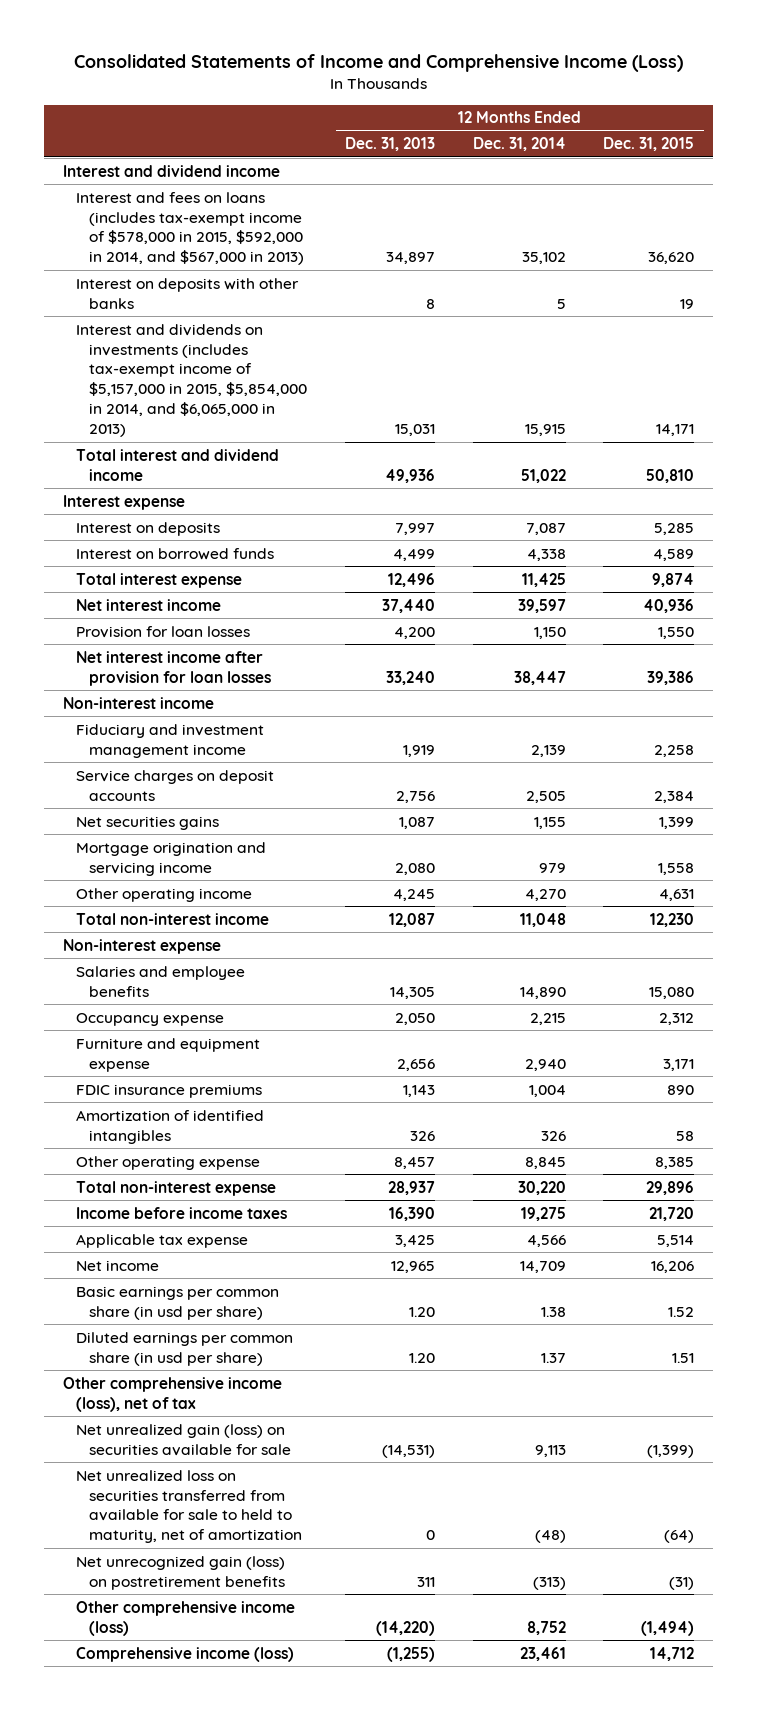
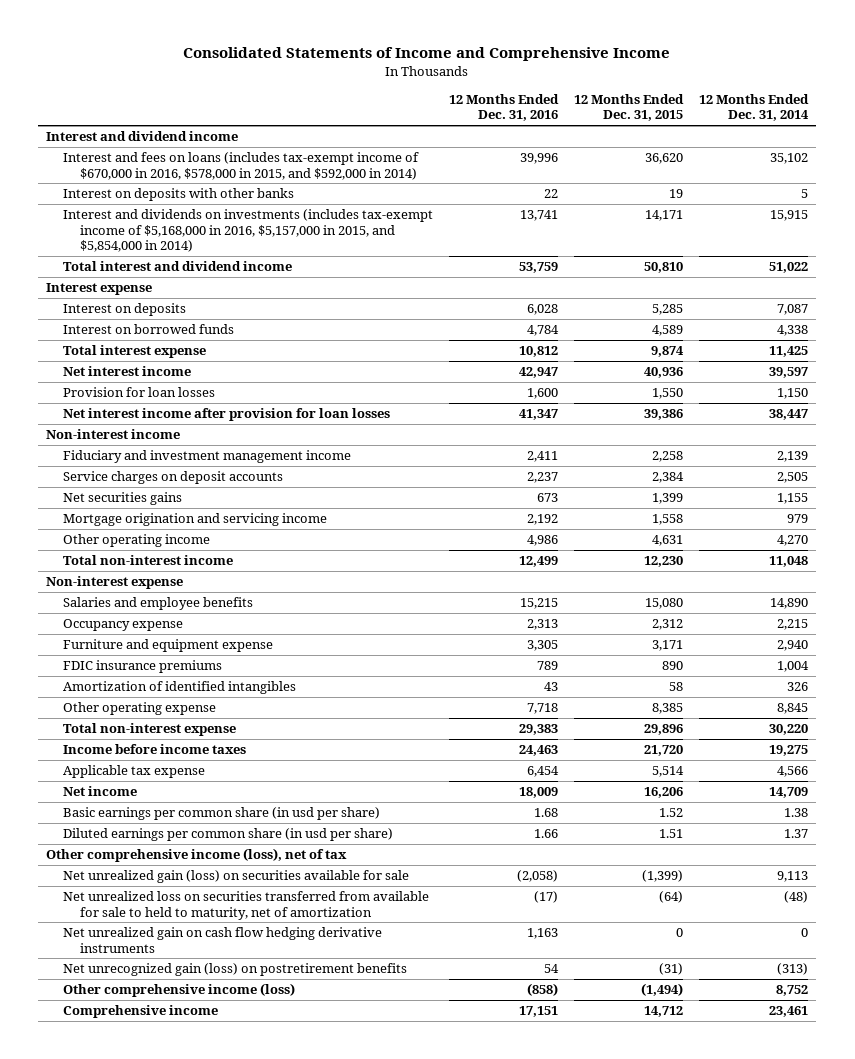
[73,54,683,73] Consolidated Statements of Income and Comprehensive Income (Loss) -> [183,47,671,62] Consolidated Statements of Income and Comprehensive Income
[345,137,436,152] Dec. 31, 2013 -> none
none -> [449,93,560,122] 12 Months Ended Dec. 31, 2016
[76,191,305,266] Interest and fees on loans (includes tax-exempt income of $578,000 in 2015, $592,000 in 2014, and $567,000 in 2013) -> [63,152,420,180] Interest and fees on loans (includes tax-exempt income of $670,000 in 2016, $578,000 in 2015, and $592,000 in 2014)
[76,323,308,438] Interest and dividends on investments (includes tax-exempt income of $5,157,000 in 2015, $5,854,000 in 2014, and $6,065,000 in 2013) -> [63,209,434,252] Interest and dividends on investments (includes tax-exempt income of $5,168,000 in 2016, $5,157,000 in 2015, and $5,854,000 in 2014)
none -> [63,927,383,953] Net unrealized gain on cash flow hedging derivative instruments
[76,1646,295,1662] Comprehensive income (loss) -> [63,1005,219,1019] Comprehensive income

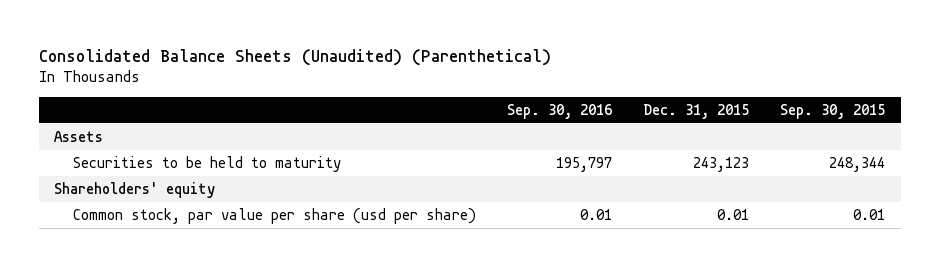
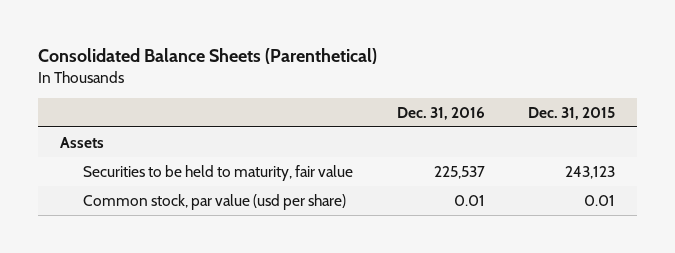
[38,48,551,66] Consolidated Balance Sheets (Unaudited) (Parenthetical) -> [37,47,377,64] Consolidated Balance Sheets (Parenthetical)
[507,103,613,119] Sep. 30, 2016 -> none
[780,103,886,119] Sep. 30, 2015 -> none
none -> [396,107,485,121] Dec. 31, 2016
[54,182,216,199] Shareholders' equity -> none
[72,156,341,173] Securities to be held to maturity -> [82,164,353,181] Securities to be held to maturity, fair value
[72,208,476,225] Common stock, par value per share (usd per share) -> [82,193,346,210] Common stock, par value (usd per share)

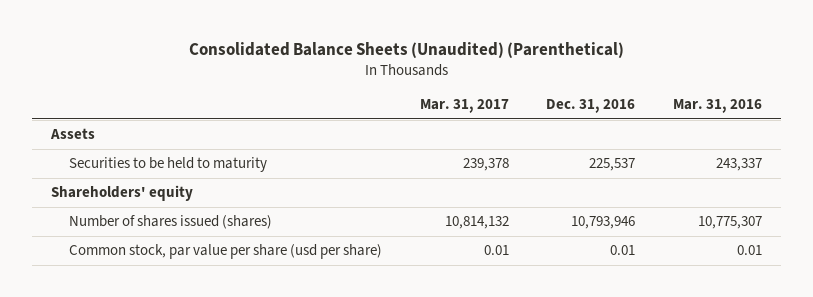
[37,47,377,64] Consolidated Balance Sheets (Parenthetical) -> [188,42,624,59] Consolidated Balance Sheets (Unaudited) (Parenthetical)
[528,107,616,121] Dec. 31, 2015 -> none
none -> [419,99,509,114] Mar. 31, 2017
none -> [673,99,763,114] Mar. 31, 2016
[82,164,353,181] Securities to be held to maturity, fair value -> [68,157,267,173] Securities to be held to maturity
none -> [51,185,194,202] Shareholders' equity
none -> [68,215,272,230] Number of shares issued (shares)
[82,193,346,210] Common stock, par value (usd per share) -> [68,244,382,260] Common stock, par value per share (usd per share)

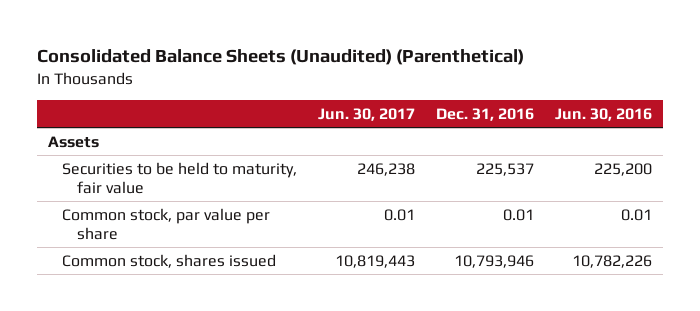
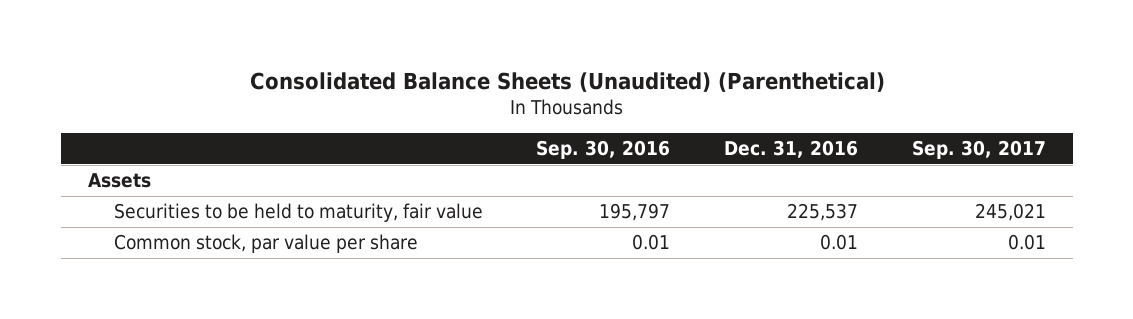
[318,107,416,121] Jun. 30, 2017 -> none
[555,107,653,121] Jun. 30, 2016 -> none
none -> [536,140,671,160] Sep. 30, 2016
none -> [911,140,1046,160] Sep. 30, 2017
[62,253,277,268] Common stock, shares issued -> none

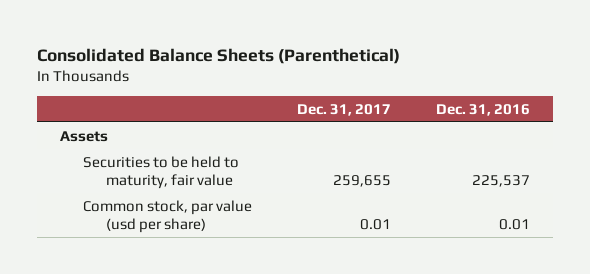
[249,72,885,93] Consolidated Balance Sheets (Unaudited) (Parenthetical) -> [37,47,401,64] Consolidated Balance Sheets (Parenthetical)
[536,140,671,160] Sep. 30, 2016 -> none
[911,140,1046,160] Sep. 30, 2017 -> none
none -> [297,103,392,116] Dec. 31, 2017
[113,234,418,254] Common stock, par value per share -> [82,199,252,234] Common stock, par value (usd per share)

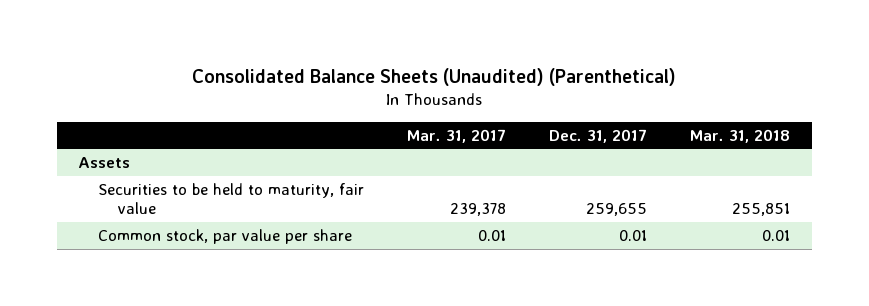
[37,47,401,64] Consolidated Balance Sheets (Parenthetical) -> [192,67,677,86] Consolidated Balance Sheets (Unaudited) (Parenthetical)
[436,103,531,116] Dec. 31, 2016 -> none
none -> [407,128,507,143] Mar. 31, 2017
none -> [690,128,791,143] Mar. 31, 2018
[82,199,252,234] Common stock, par value (usd per share) -> [98,228,353,244] Common stock, par value per share

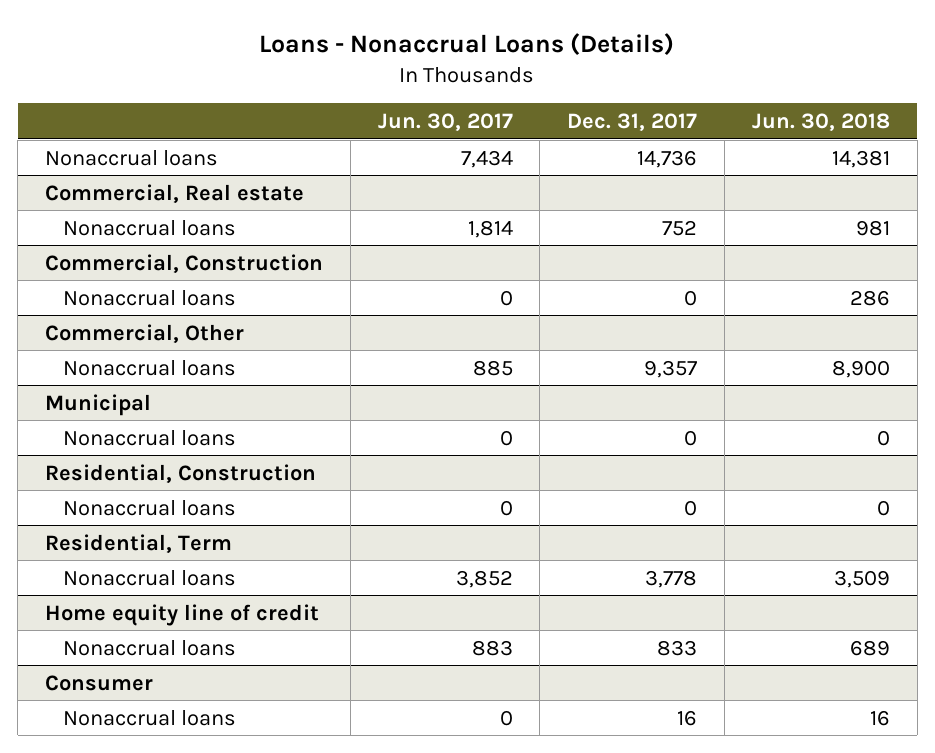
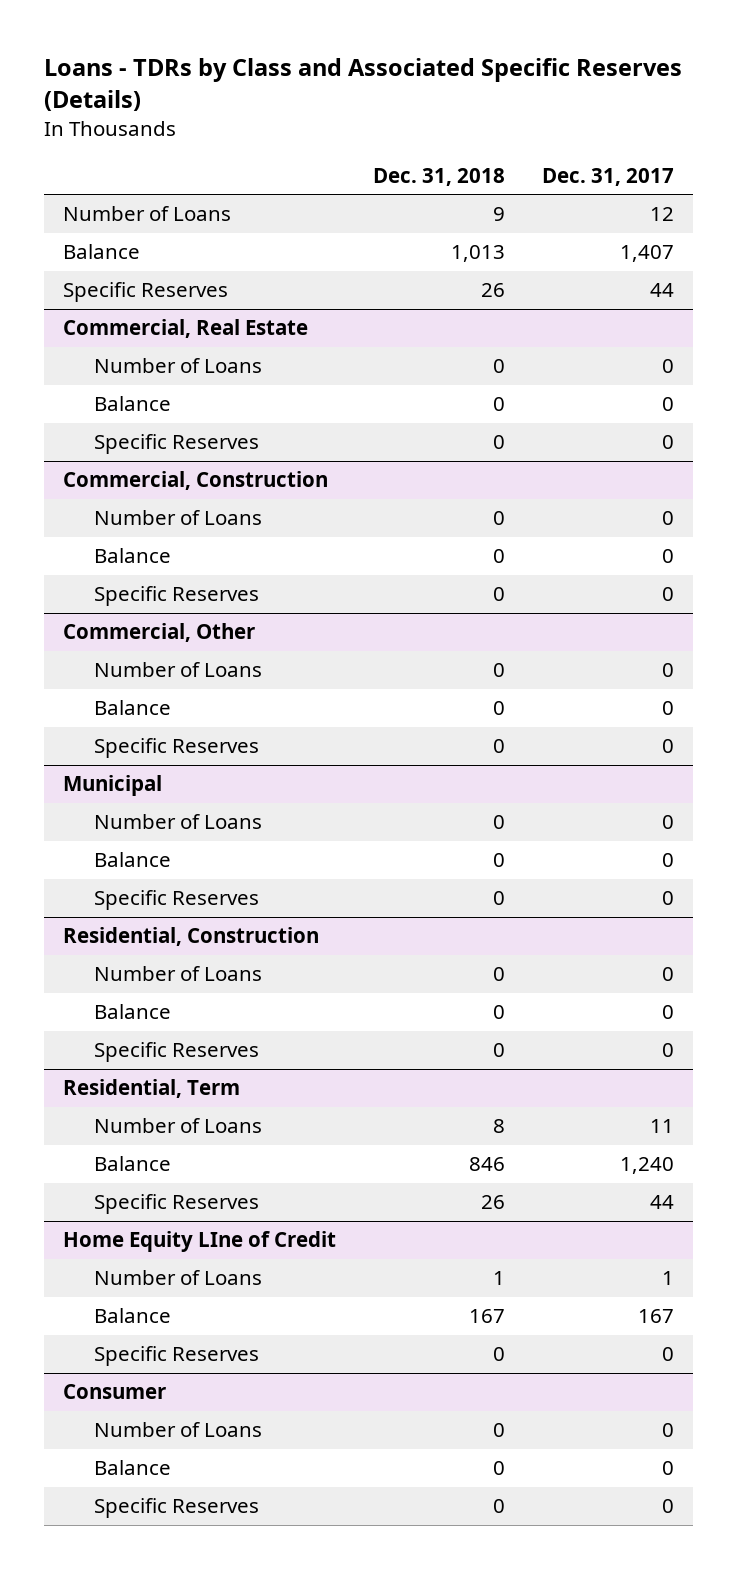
[259,32,675,55] Loans - Nonaccrual Loans (Details) -> [44,58,683,112] Loans - TDRs by Class and Associated Specific Reserves (Details)
[377,112,513,131] Jun. 30, 2017 -> none
[751,112,890,131] Jun. 30, 2018 -> none
none -> [373,167,506,186] Dec. 31, 2018
[45,149,219,166] Nonaccrual loans -> none
[63,219,237,236] Nonaccrual loans -> none
none -> [62,206,231,222] Number of Loans
none -> [62,244,140,260] Balance
none -> [62,282,228,303] Specific Reserves
[45,183,305,203] Commercial, Real estate -> [62,319,308,339] Commercial, Real Estate
none -> [93,358,262,374] Number of Loans
none -> [93,396,171,412] Balance
none -> [93,434,259,455] Specific Reserves
[63,289,237,306] Nonaccrual loans -> none
none -> [93,510,262,526] Number of Loans
none -> [93,548,171,564] Balance
none -> [93,586,259,607] Specific Reserves
[63,359,237,376] Nonaccrual loans -> none
none -> [93,662,262,678] Number of Loans
none -> [93,700,171,716] Balance
none -> [93,738,259,759] Specific Reserves
[63,429,237,446] Nonaccrual loans -> none
none -> [93,814,262,830] Number of Loans
none -> [93,852,171,868] Balance
none -> [93,890,259,911] Specific Reserves
[63,499,237,516] Nonaccrual loans -> none
none -> [93,966,262,982] Number of Loans
none -> [93,1004,171,1020] Balance
none -> [93,1042,259,1063] Specific Reserves
[63,569,237,586] Nonaccrual loans -> none
[63,639,237,656] Nonaccrual loans -> none
none -> [93,1118,262,1134] Number of Loans
none -> [93,1156,171,1172] Balance
none -> [93,1194,259,1215] Specific Reserves
[45,603,320,626] Home equity line of credit -> [62,1231,336,1253] Home Equity LIne of Credit
none -> [93,1270,262,1286] Number of Loans
none -> [93,1308,171,1324] Balance
none -> [93,1346,259,1367] Specific Reserves
[63,709,237,726] Nonaccrual loans -> none
none -> [93,1422,262,1438] Number of Loans
none -> [93,1460,171,1476] Balance
none -> [93,1498,259,1519] Specific Reserves

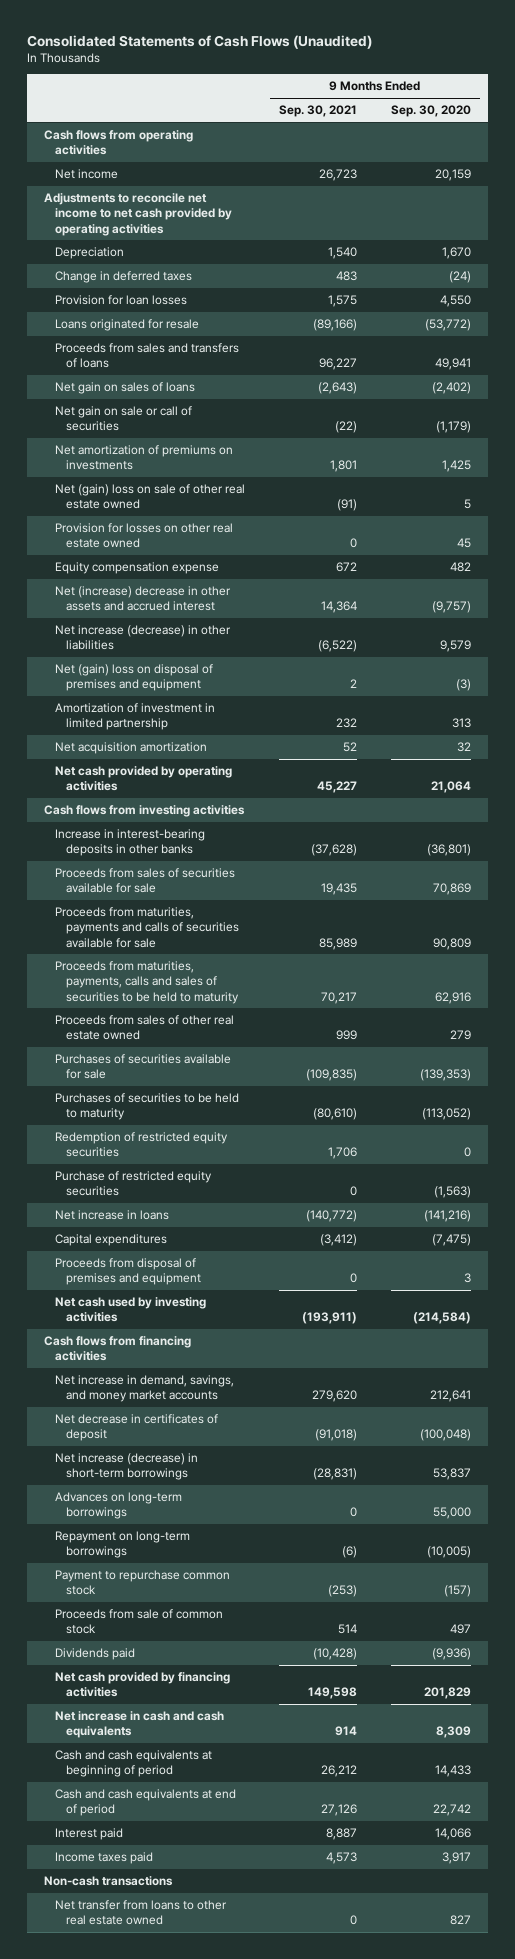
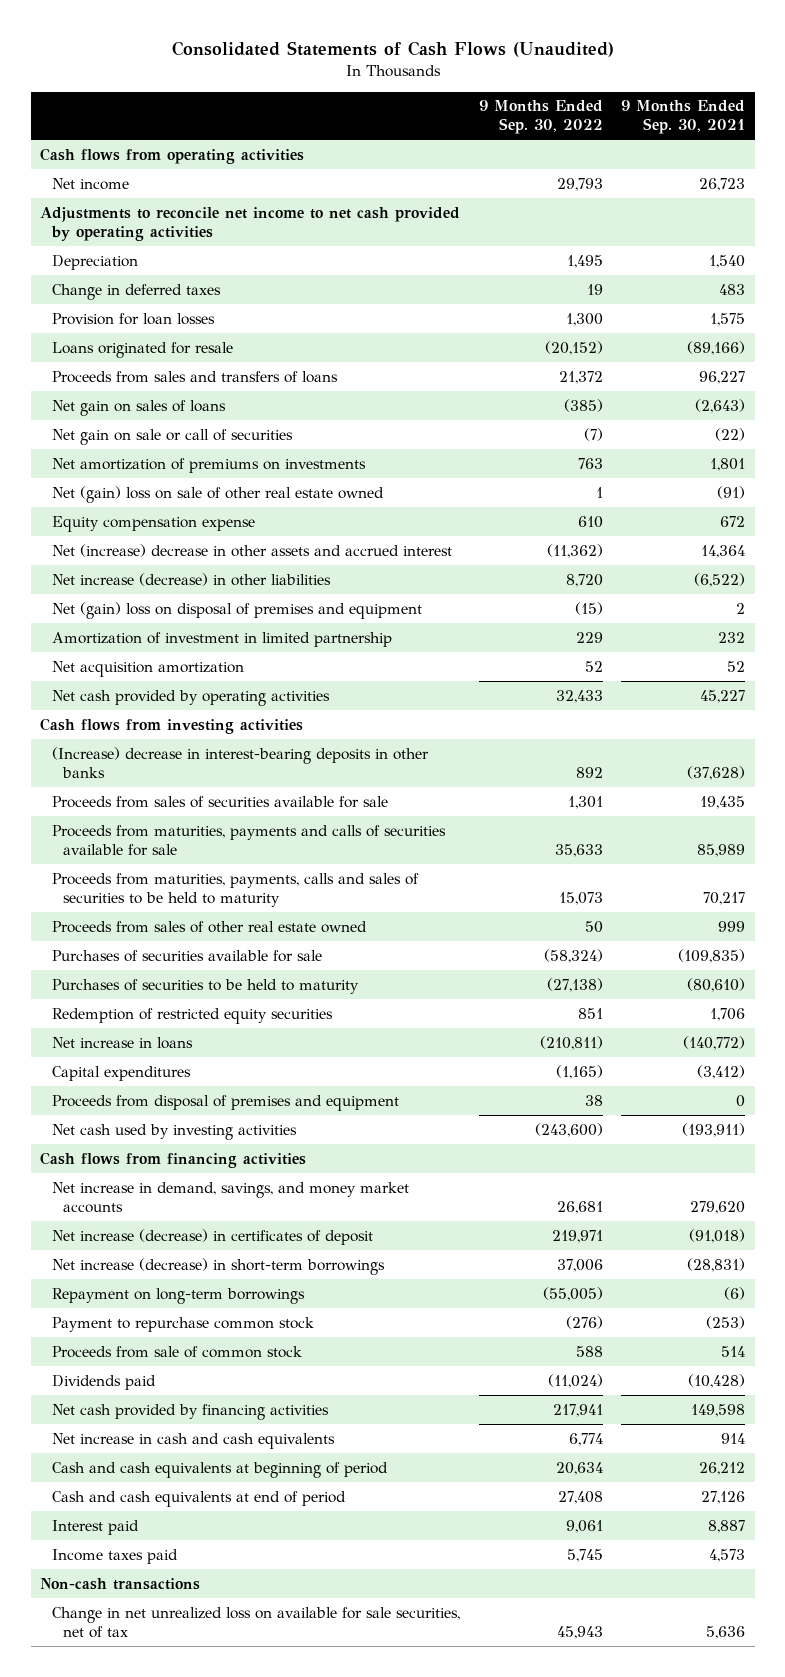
[391,105,472,118] Sep. 30, 2020 -> none
none -> [478,100,603,135] 9 Months Ended Sep. 30, 2022
[54,523,233,549] Provision for losses on other real estate owned -> none
[54,829,205,857] Increase in interest-bearing deposits in other banks -> [51,746,429,778] (Increase) decrease in interest-bearing deposits in other banks
[54,1171,212,1197] Purchase of restricted equity securities -> none
[54,1414,218,1442] Net decrease in certificates of deposit -> [51,1228,373,1245] Net increase (decrease) in certificates of deposit
[54,1492,182,1520] Advances on long-term borrowings -> none
[54,1900,227,1926] Net transfer from loans to other real estate owned -> none
none -> [51,1606,460,1638] Change in net unrealized loss on available for sale securities, net of tax

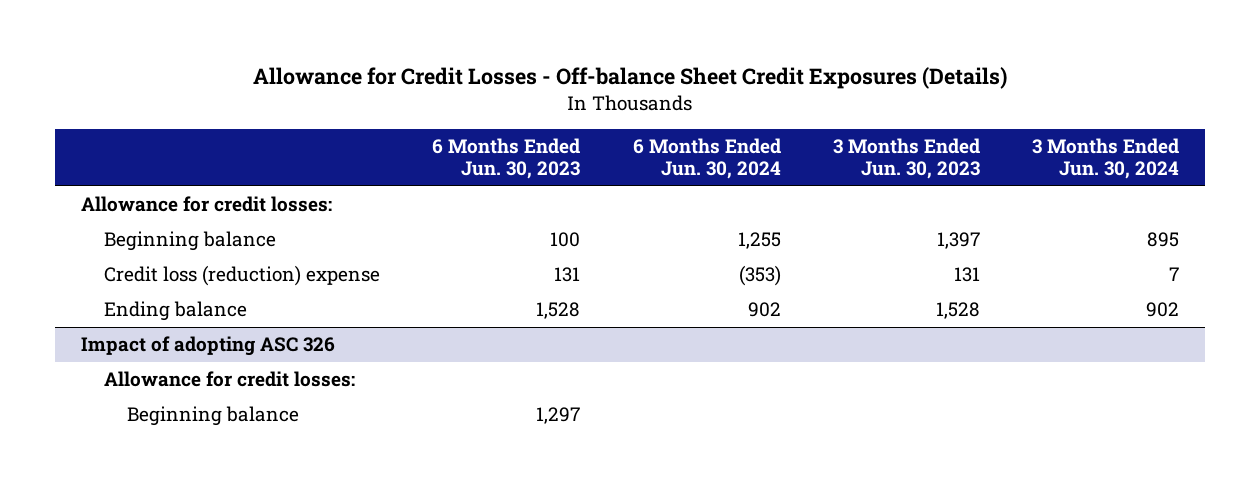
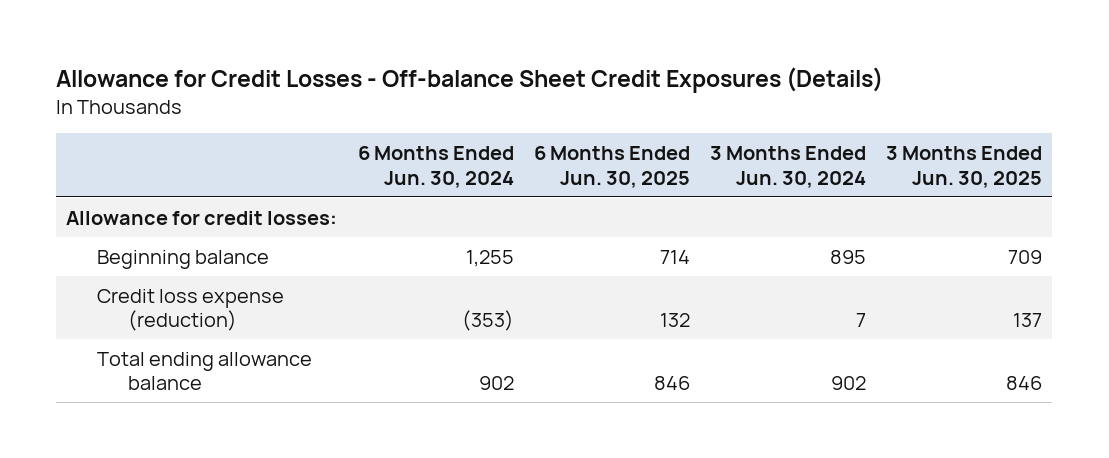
[432,138,581,180] 6 Months Ended Jun. 30, 2023 -> none
[832,138,980,180] 3 Months Ended Jun. 30, 2023 -> none
none -> [533,145,690,188] 6 Months Ended Jun. 30, 2025
none -> [886,145,1043,188] 3 Months Ended Jun. 30, 2025
[81,336,336,357] Impact of adopting ASC 326 -> none
[104,371,356,388] Allowance for credit losses: -> none
[127,406,300,427] Beginning balance -> none
[104,265,381,287] Credit loss (reduction) expense -> [97,288,285,332] Credit loss expense (reduction)
[104,301,248,322] Ending balance -> [97,351,313,391] Total ending allowance balance

